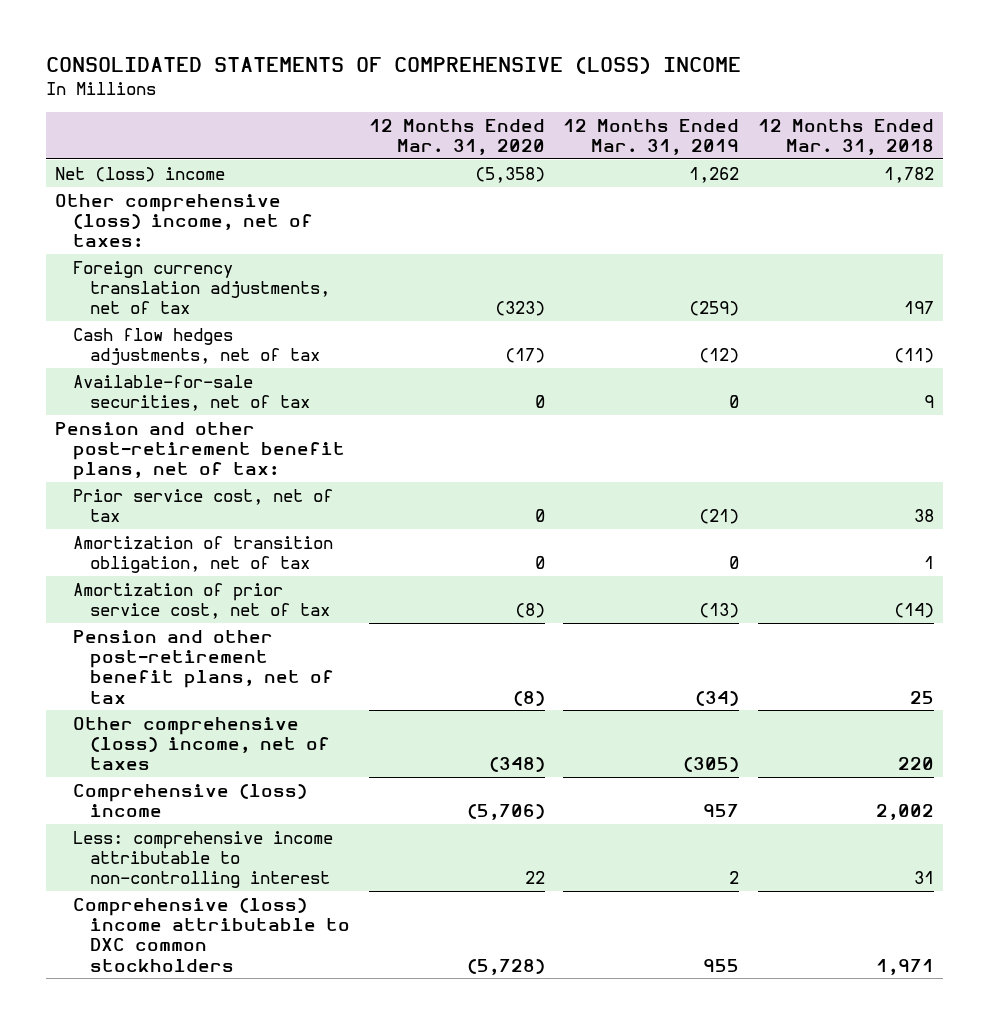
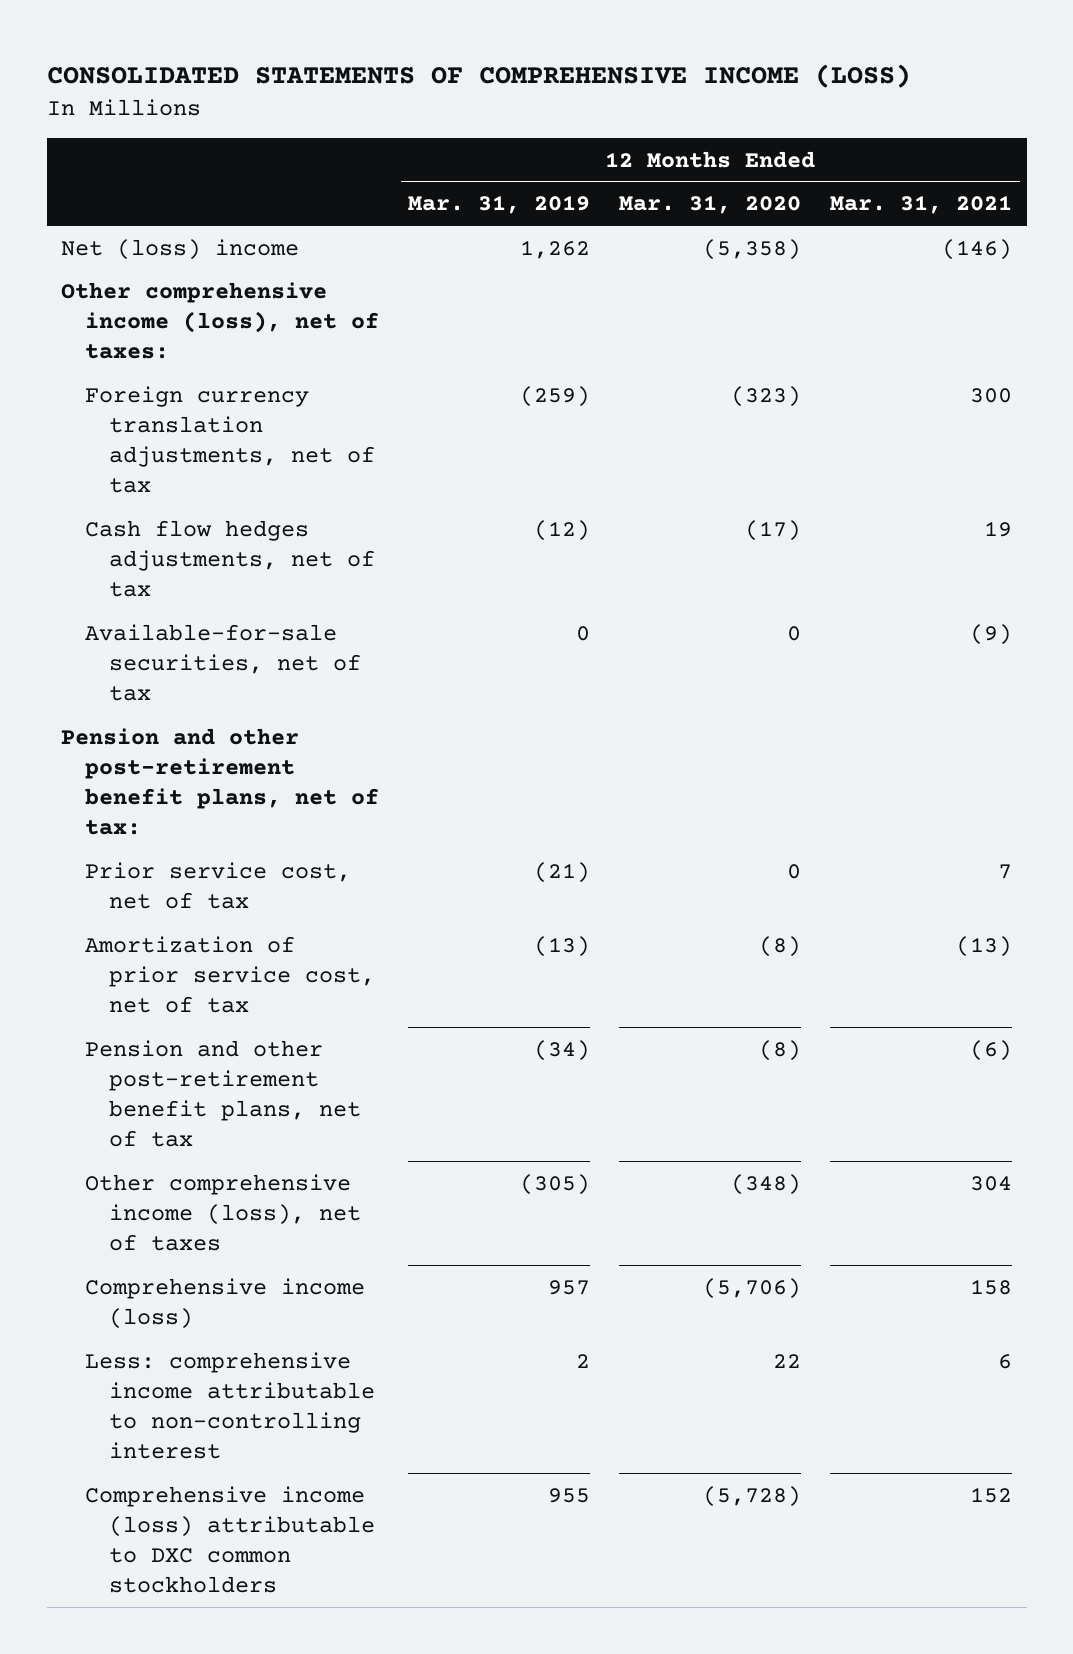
[46,57,742,75] CONSOLIDATED STATEMENTS OF COMPREHENSIVE (LOSS) INCOME -> [46,64,911,89] CONSOLIDATED STATEMENTS OF COMPREHENSIVE INCOME (LOSS)
[757,118,934,155] 12 Months Ended Mar. 31, 2018 -> none
none -> [830,195,1013,215] Mar. 31, 2021
[55,193,313,248] Other comprehensive (loss) income, net of taxes: -> [61,281,380,359] Other comprehensive income (loss), net of taxes:
[72,535,333,573] Amortization of transition obligation, net of tax -> none
[72,716,331,771] Other comprehensive (loss) income, net of taxes -> [85,1173,362,1251] Other comprehensive income (loss), net of taxes
[72,783,307,817] Comprehensive (loss) income -> [85,1277,366,1329] Comprehensive income (loss)
[72,897,351,972] Comprehensive (loss) income attributable to DXC common stockholders -> [85,1485,376,1594] Comprehensive income (loss) attributable to DXC common stockholders

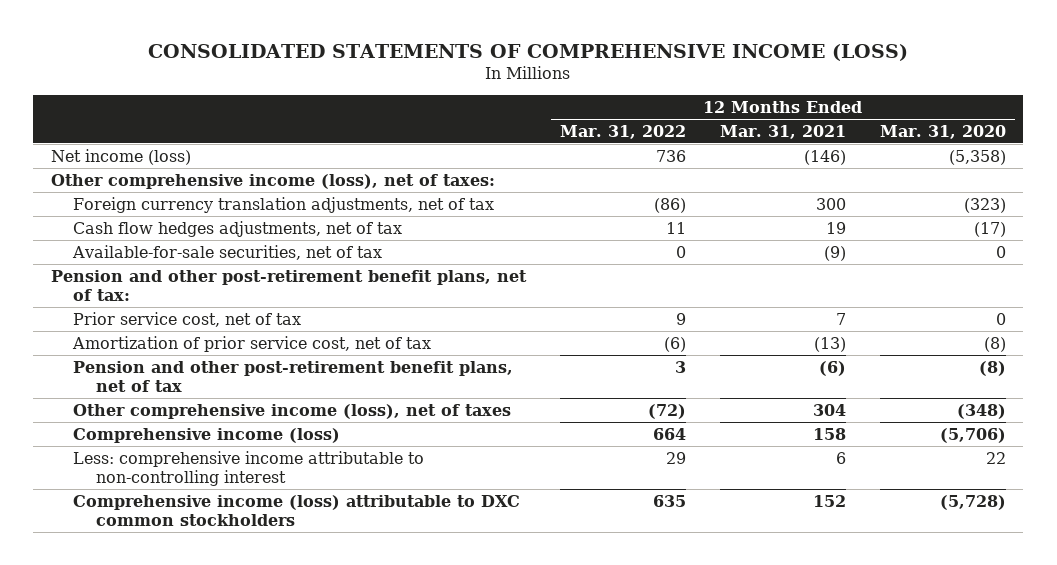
[408,195,591,215] Mar. 31, 2019 -> none
none -> [559,124,686,139] Mar. 31, 2022
[61,238,300,260] Net (loss) income -> [50,148,191,165] Net income (loss)

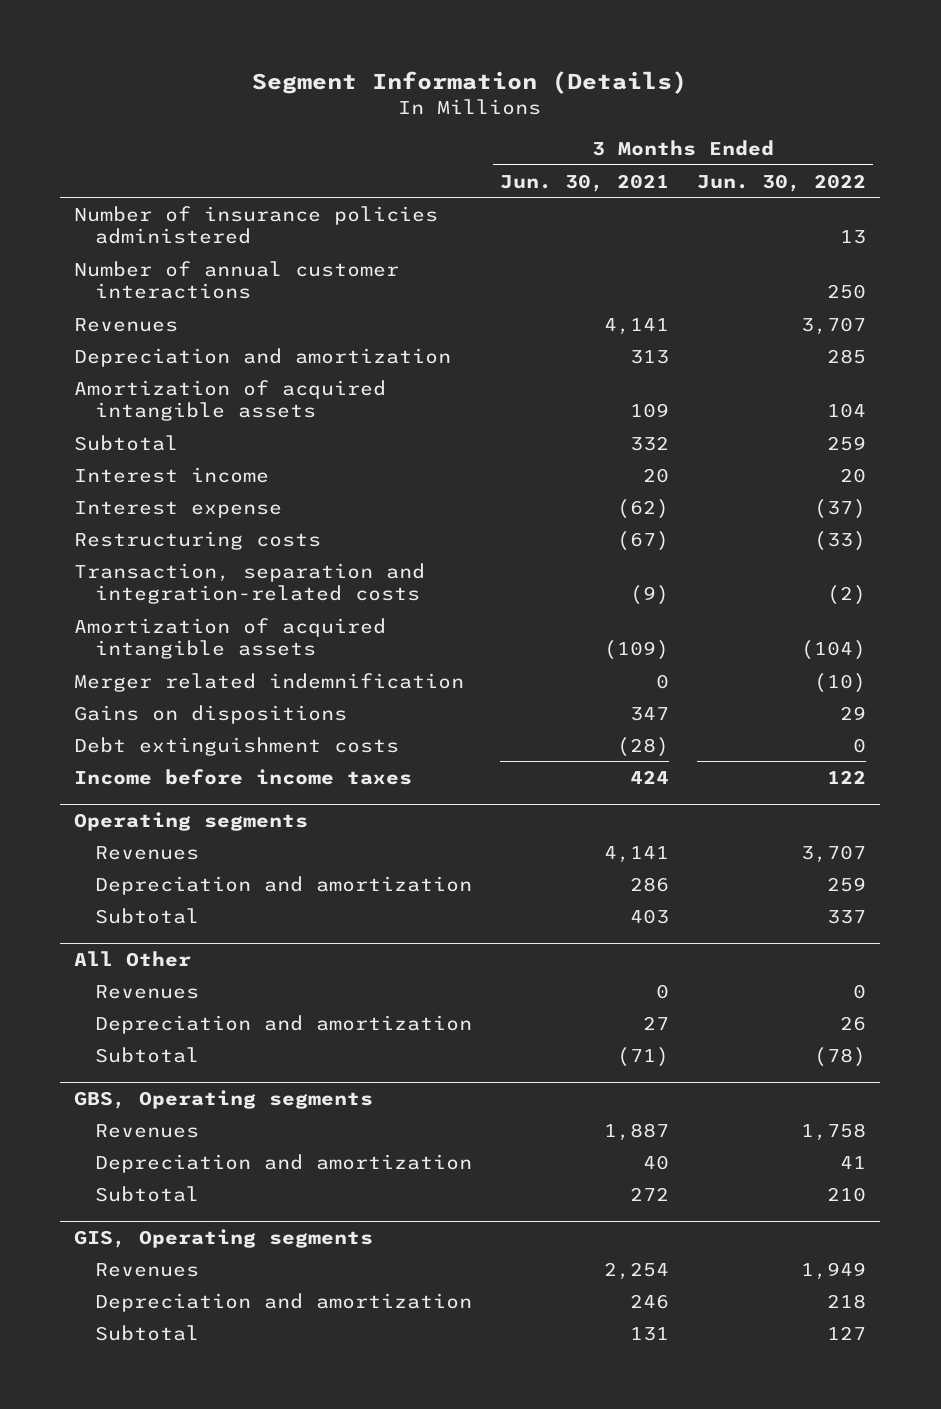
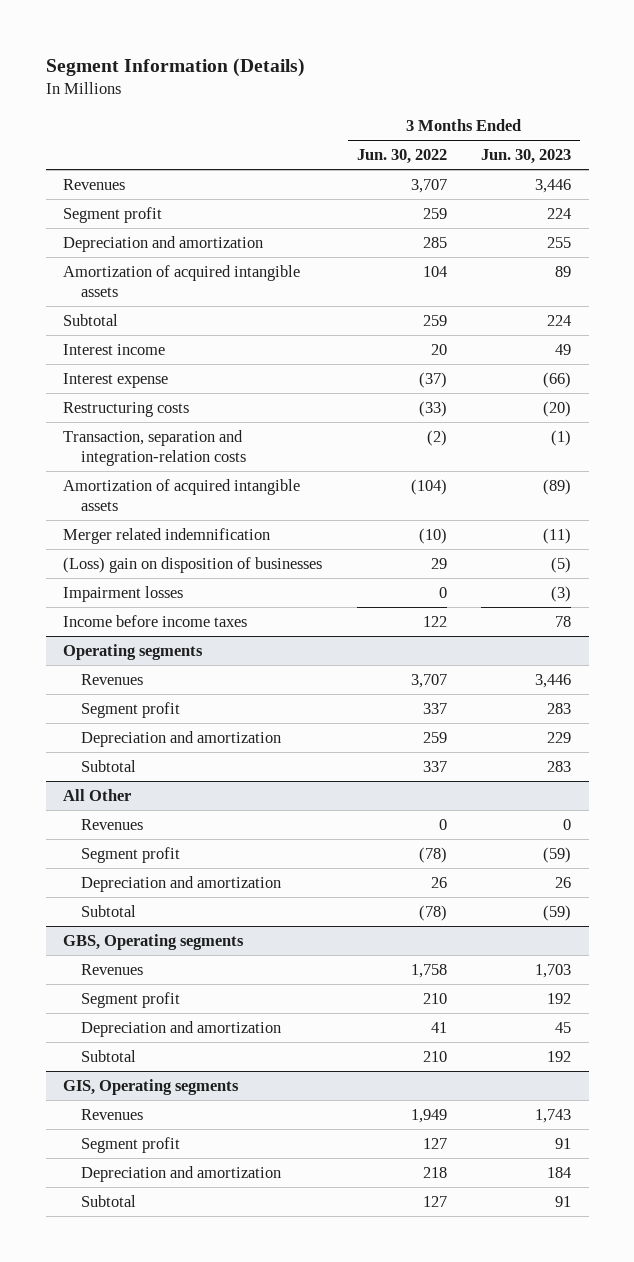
[500,173,670,192] Jun. 30, 2021 -> none
none -> [481,149,572,165] Jun. 30, 2023
[74,205,439,244] Number of insurance policies administered -> none
[74,260,400,299] Number of annual customer interactions -> none
none -> [63,206,163,223] Segment profit
[74,562,426,604] Transaction, separation and integration-related costs -> [63,429,247,466] Transaction, separation and integration-relation costs
[74,736,400,756] Debt extinguishment costs -> none
[74,704,348,724] Gains on dispositions -> [63,556,323,573] (Loss) gain on disposition of businesses
none -> [63,585,184,602] Impairment losses
none -> [81,701,181,718] Segment profit
none -> [81,846,181,863] Segment profit
none -> [81,991,181,1008] Segment profit
none -> [81,1136,181,1153] Segment profit

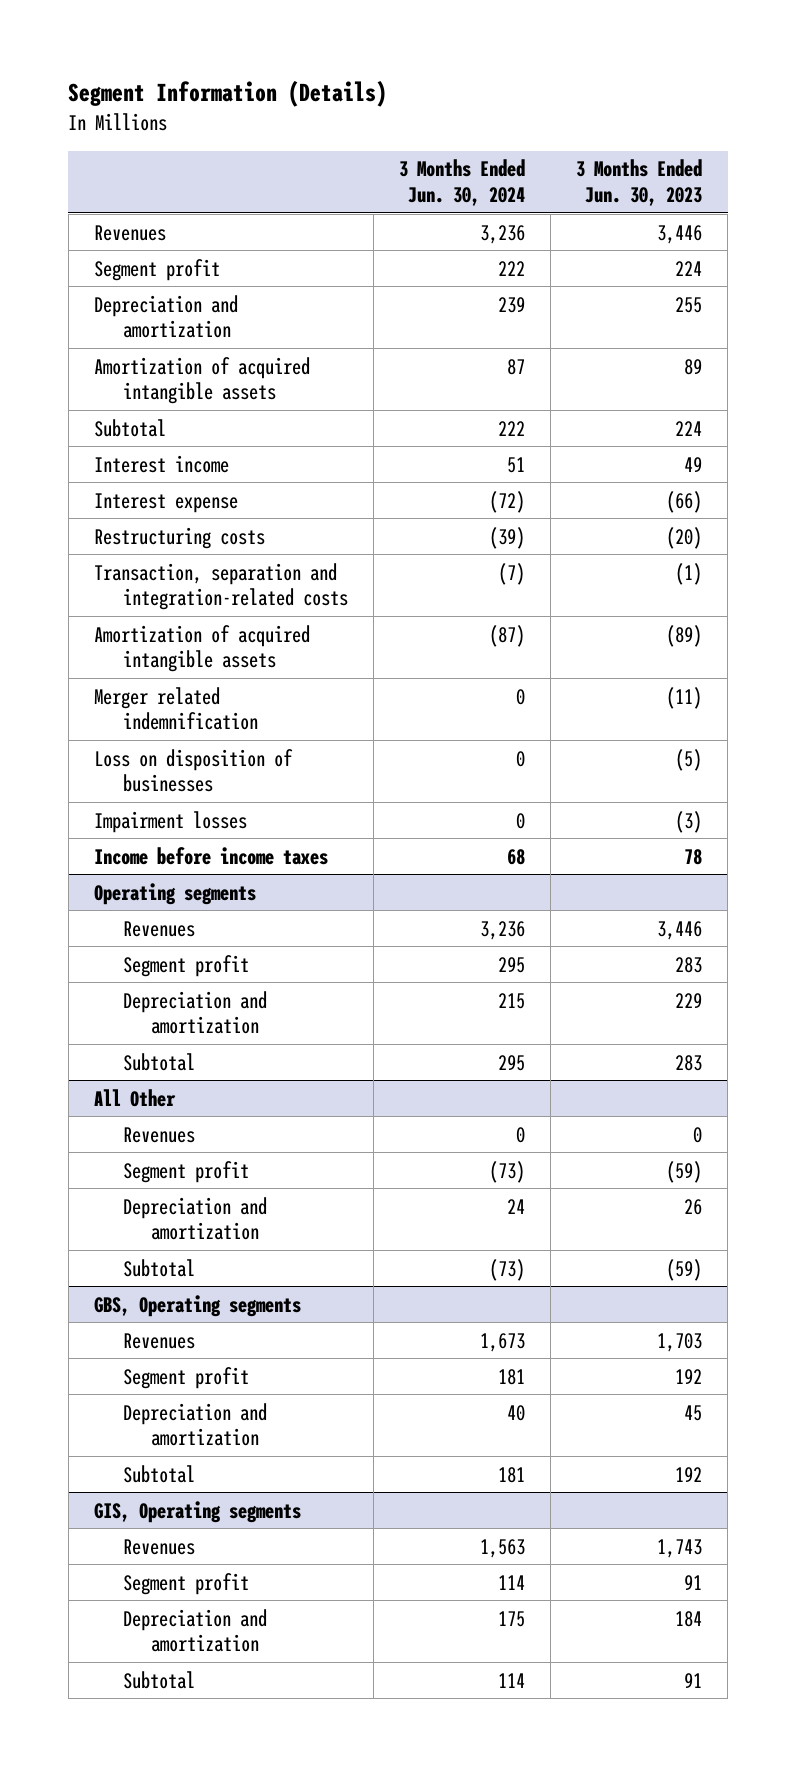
[356,149,447,165] Jun. 30, 2022 -> none
none -> [398,159,525,206] 3 Months Ended Jun. 30, 2024
[63,429,247,466] Transaction, separation and integration-relation costs -> [93,562,348,611] Transaction, separation and integration-related costs
[63,556,323,573] (Loss) gain on disposition of businesses -> [93,748,293,793] Loss on disposition of businesses

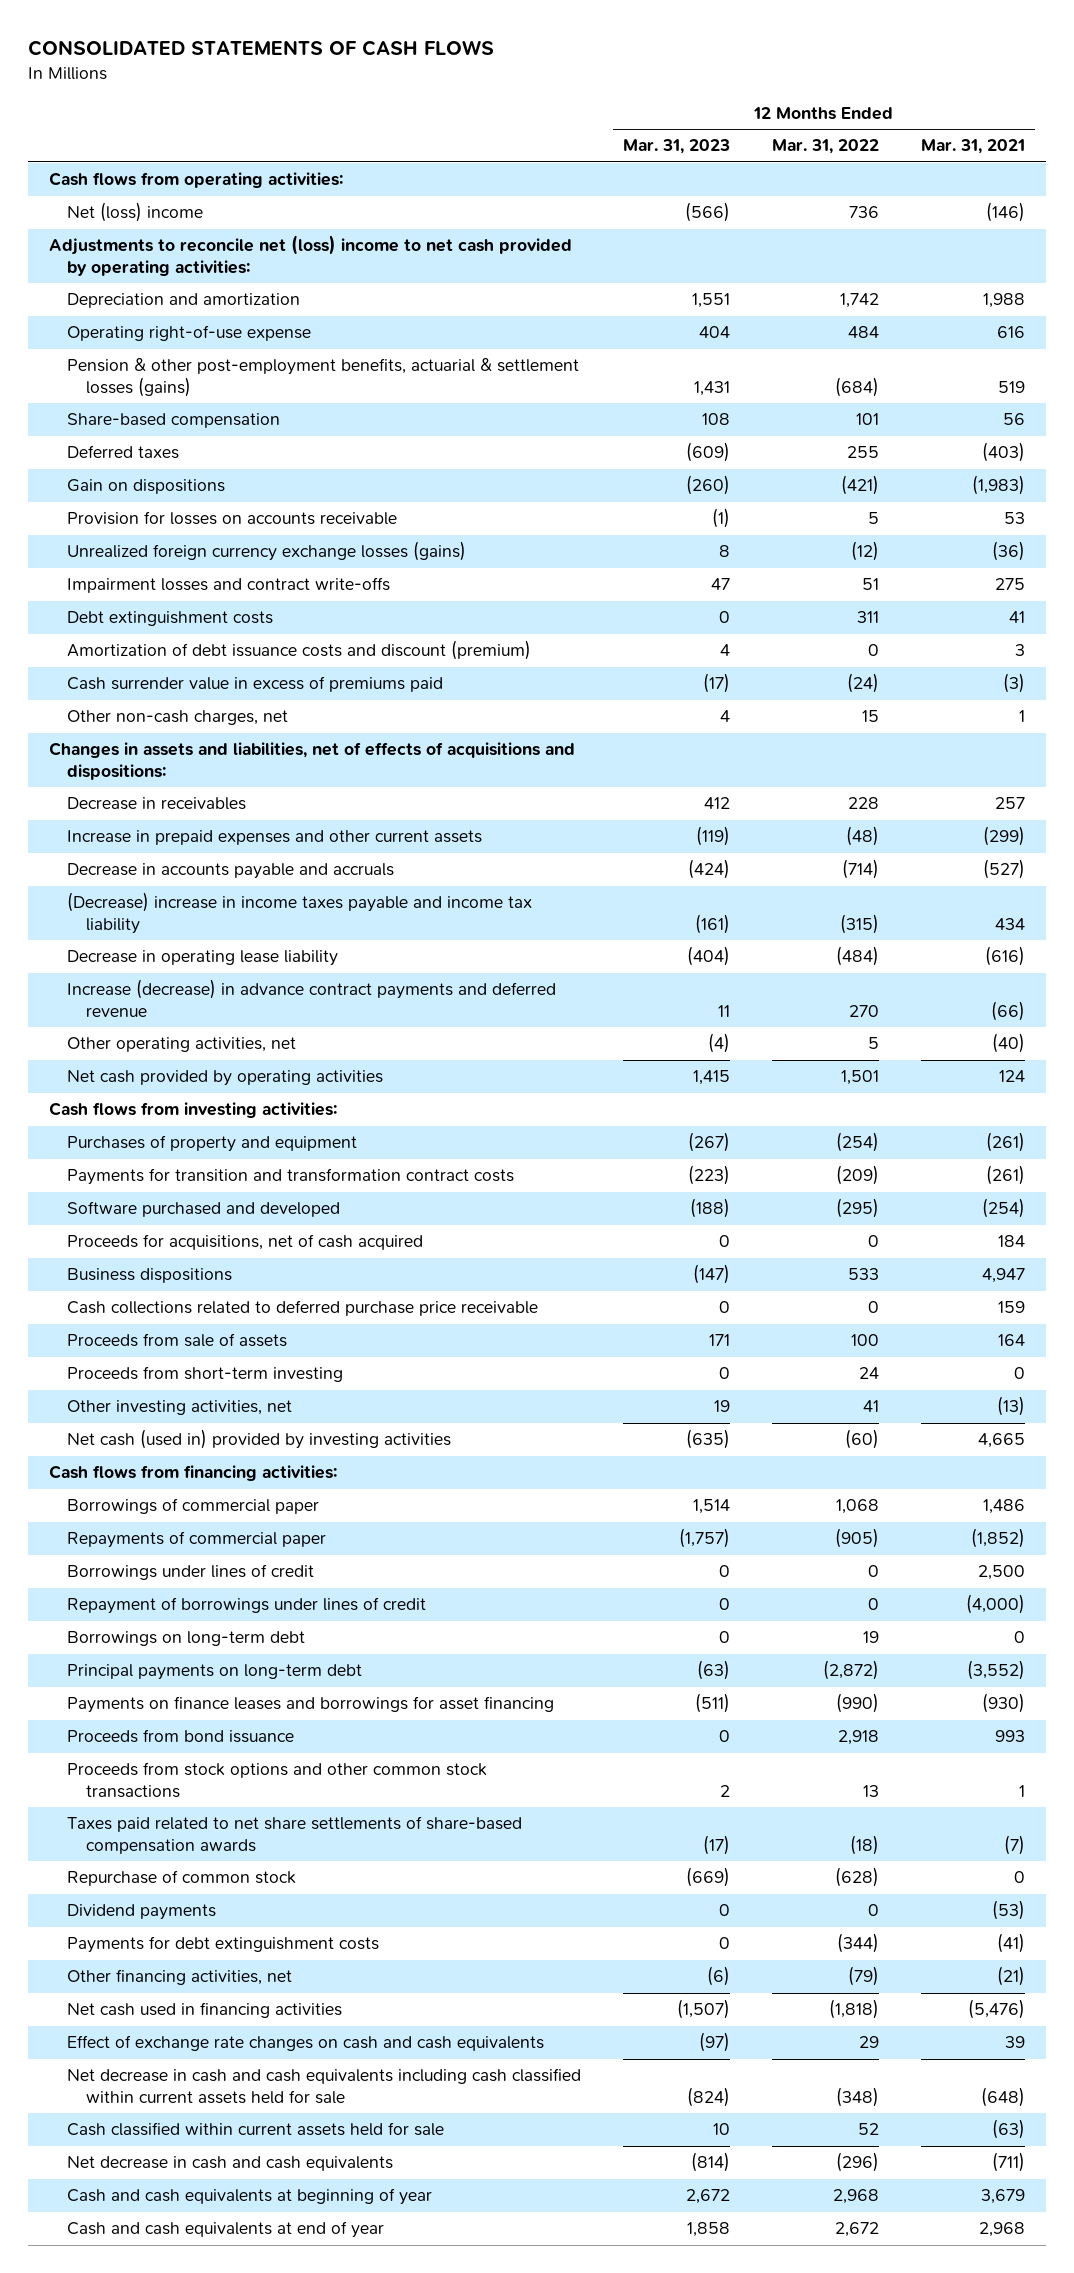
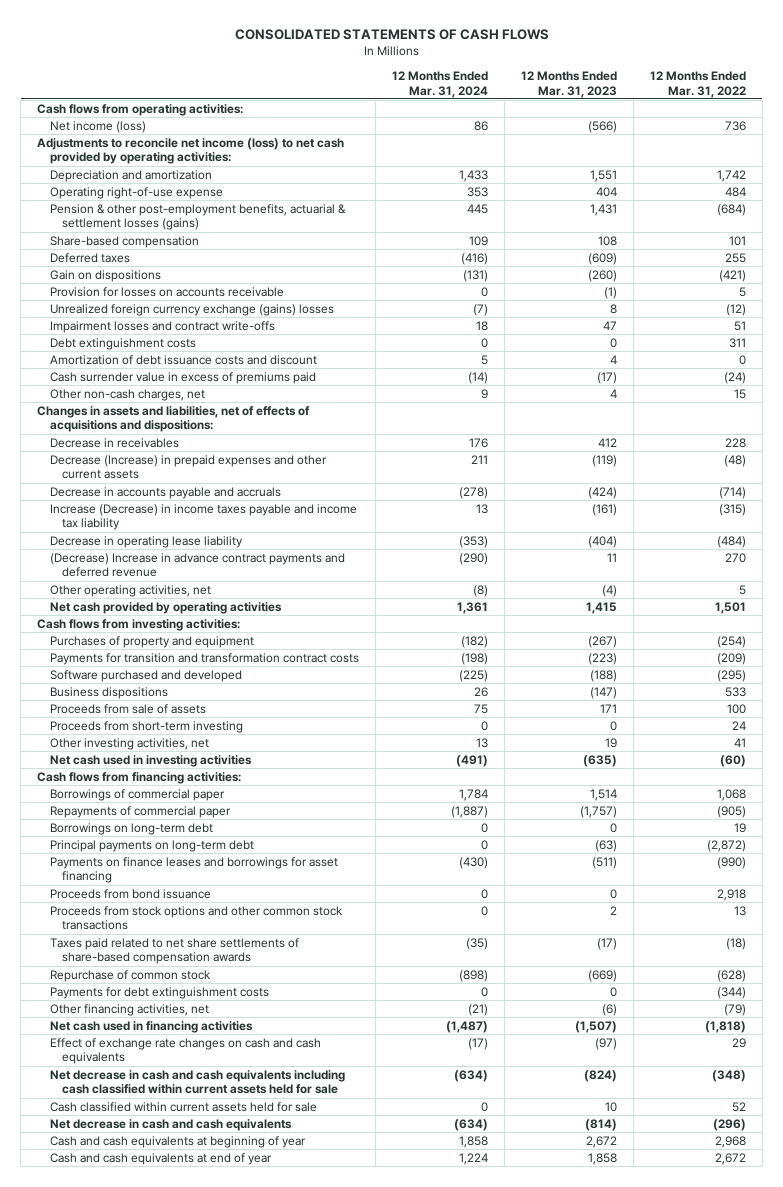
[920,139,1025,155] Mar. 31, 2021 -> none
none -> [391,71,488,98] 12 Months Ended Mar. 31, 2024
[67,202,204,223] Net (loss) income -> [49,120,146,133] Net income (loss)
[48,235,572,276] Adjustments to reconcile net (loss) income to net cash provided by operating activities: -> [37,137,345,165] Adjustments to reconcile net income (loss) to net cash provided by operating activities:
[67,541,467,562] Unrealized foreign currency exchange losses (gains) -> [49,303,334,316] Unrealized foreign currency exchange (gains) losses
[67,640,532,661] Amortization of debt issuance costs and discount (premium) -> [49,354,317,365] Amortization of debt issuance costs and discount
[67,830,483,846] Increase in prepaid expenses and other current assets -> [49,454,327,480] Decrease (Increase) in prepaid expenses and other current assets
[67,892,533,934] (Decrease) increase in income taxes payable and income tax liability -> [49,503,357,531] Increase (Decrease) in income taxes payable and income tax liability
[67,979,557,1017] Increase (decrease) in advance contract payments and deferred revenue -> [49,552,345,578] (Decrease) Increase in advance contract payments and deferred revenue
[67,1234,424,1251] Proceeds for acquisitions, net of cash acquired -> none
[67,1300,539,1317] Cash collections related to deferred purchase price receivable -> none
[67,1429,452,1450] Net cash (used in) provided by investing activities -> [49,754,252,767] Net cash used in investing activities
[67,1564,315,1581] Borrowings under lines of credit -> none
[67,1597,427,1615] Repayment of borrowings under lines of credit -> none
[67,1904,217,1921] Dividend payments -> none

